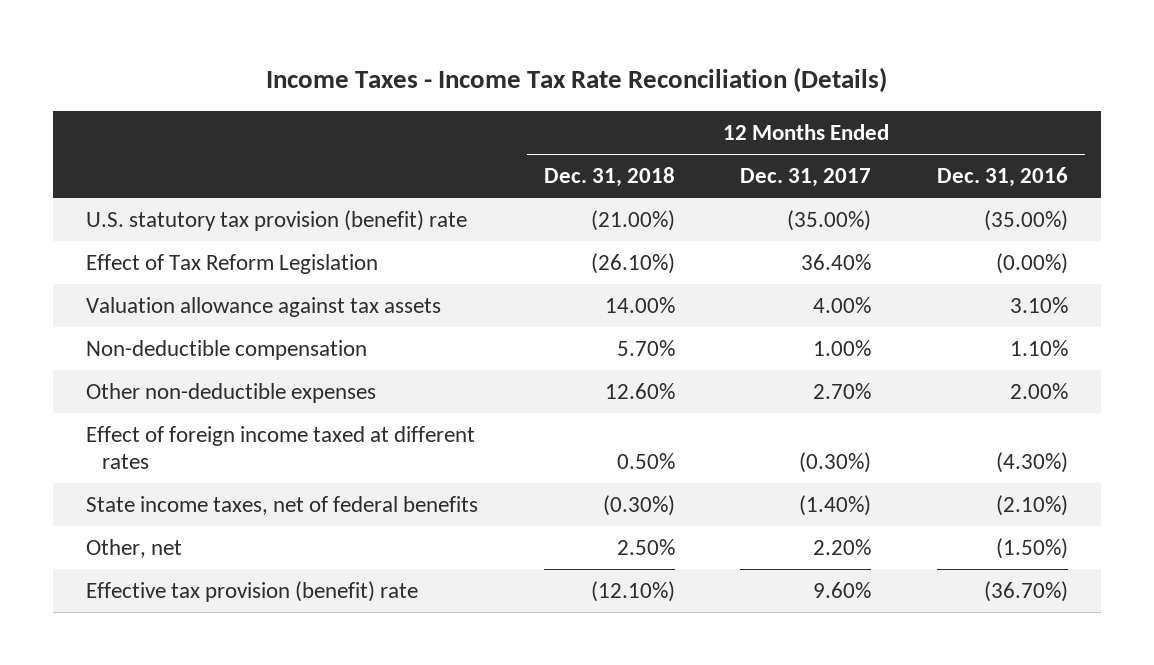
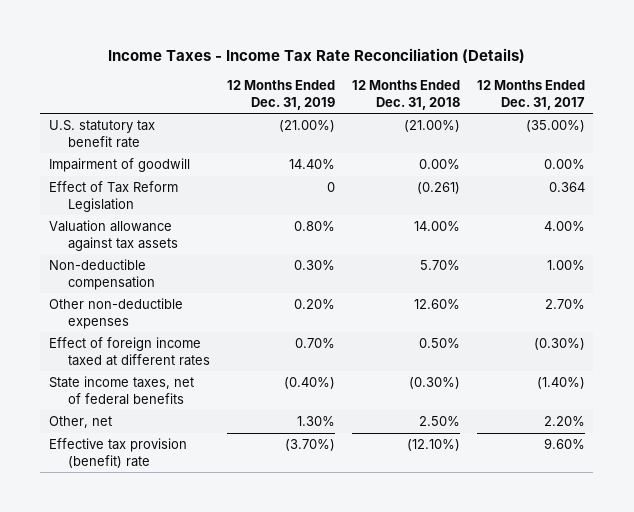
[937,167,1069,188] Dec. 31, 2016 -> none
none -> [226,79,335,110] 12 Months Ended Dec. 31, 2019
[85,209,467,231] U.S. statutory tax provision (benefit) rate -> [48,120,155,149] U.S. statutory tax benefit rate
none -> [48,158,190,173] Impairment of goodwill
[590,252,675,274] (26.10%) -> [416,182,460,195] (0.261)
[801,253,872,270] 36.40% -> [548,182,585,193] 0.364

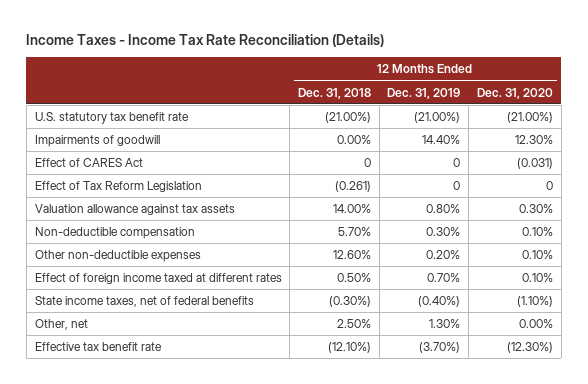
[476,79,585,110] 12 Months Ended Dec. 31, 2017 -> none
none -> [476,87,553,99] Dec. 31, 2020
[48,158,190,173] Impairment of goodwill -> [34,135,160,148] Impairments of goodwill
none -> [34,158,143,168] Effect of CARES Act
[48,438,187,469] Effective tax provision (benefit) rate -> [34,342,162,352] Effective tax benefit rate

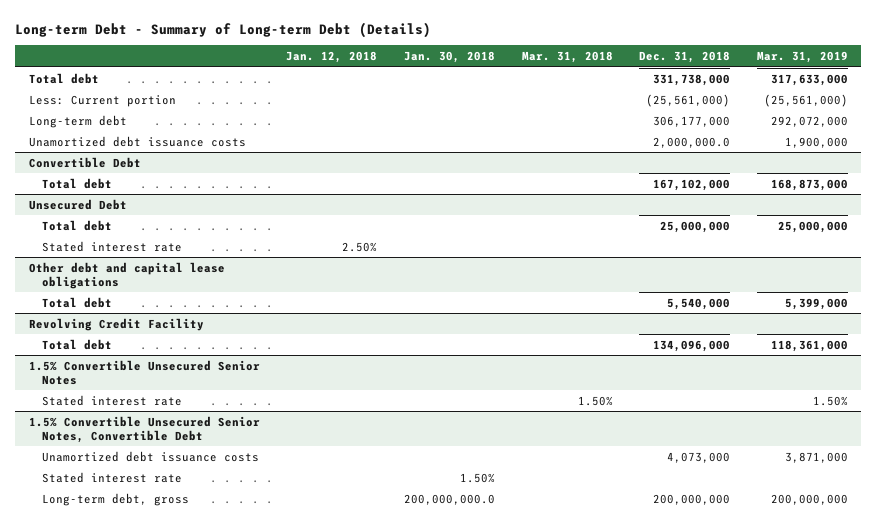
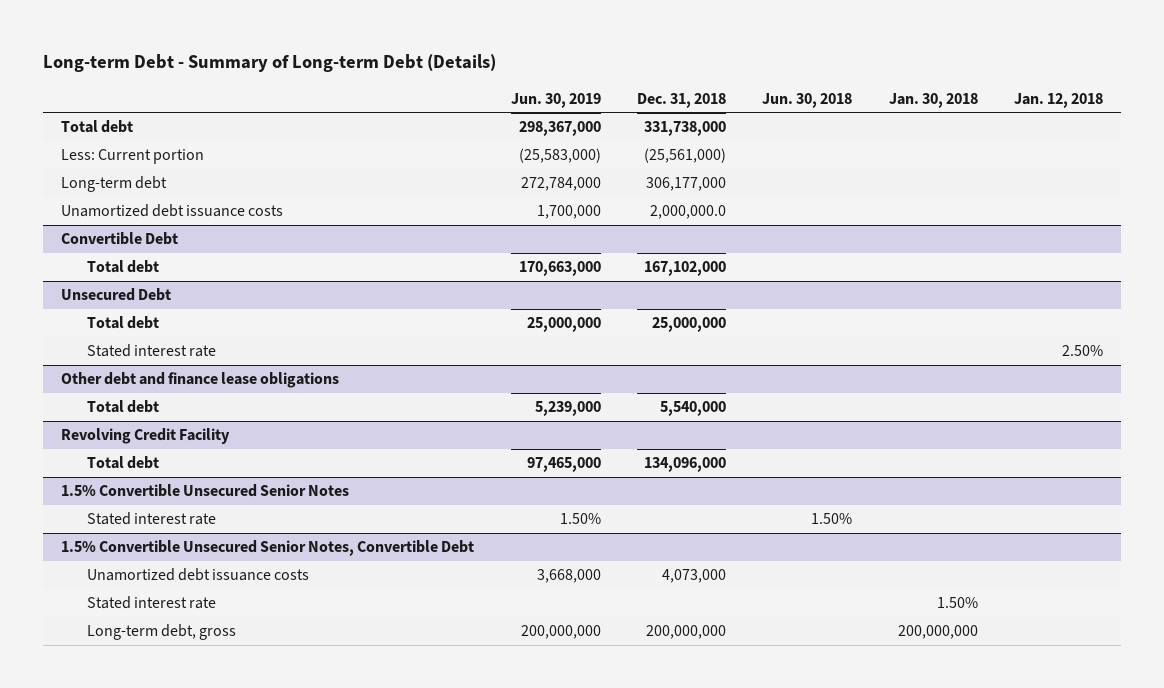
[521,51,613,64] Mar. 31, 2018 -> none
[756,51,848,64] Mar. 31, 2019 -> none
none -> [510,92,601,108] Jun. 30, 2019
none -> [762,92,853,108] Jun. 30, 2018
[28,261,225,289] Other debt and capital lease obligations -> [61,372,340,389] Other debt and finance lease obligations
[403,493,495,505] 200,000,000.0 -> [897,625,978,640] 200,000,000

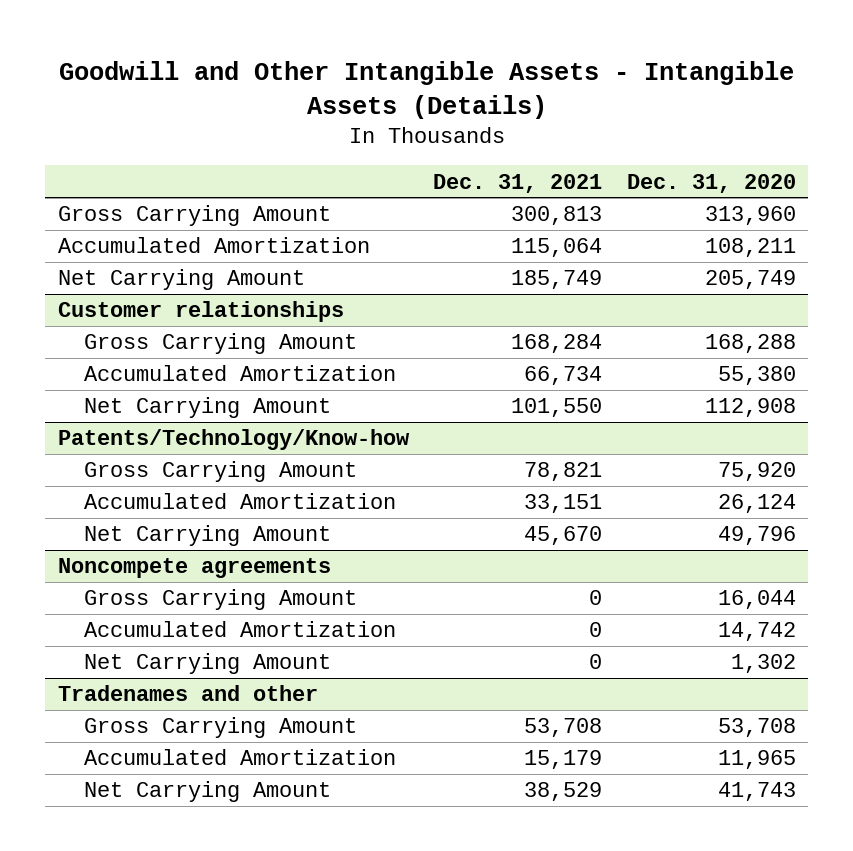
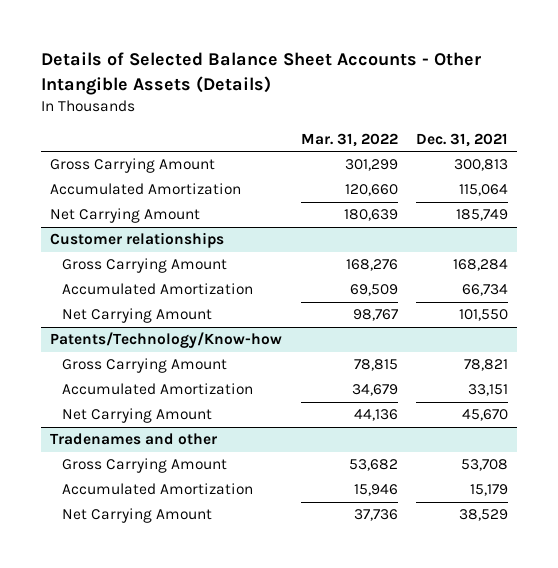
[58,60,794,119] Goodwill and Other Intangible Assets - Intangible Assets (Details) -> [40,52,481,95] Details of Selected Balance Sheet Accounts - Other Intangible Assets (Details)
[626,173,796,193] Dec. 31, 2020 -> none
none -> [300,132,398,147] Mar. 31, 2022
[57,558,331,579] Noncompete agreements -> none
[83,589,357,611] Gross Carrying Amount -> none
[83,621,396,638] Accumulated Amortization -> none
[83,653,331,675] Net Carrying Amount -> none

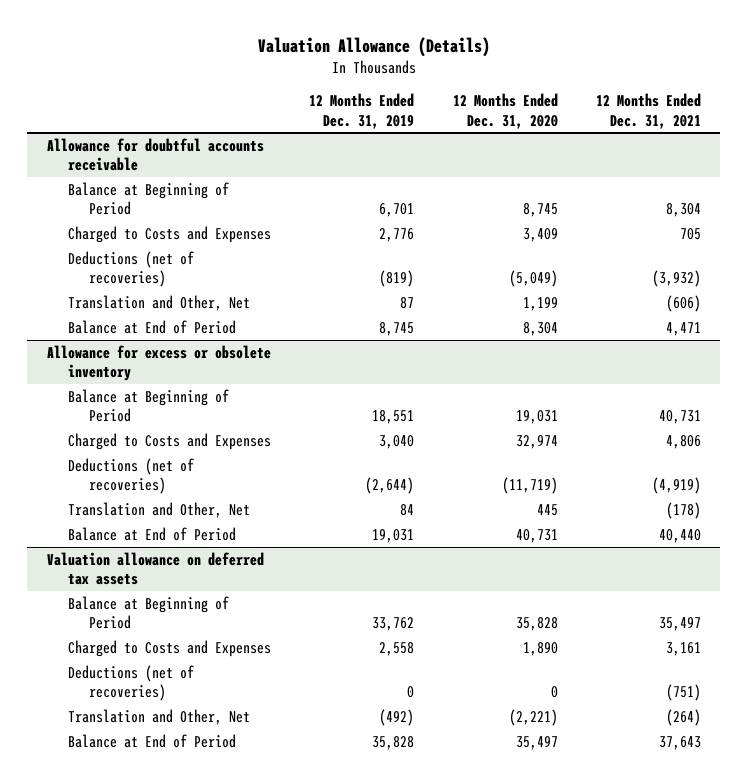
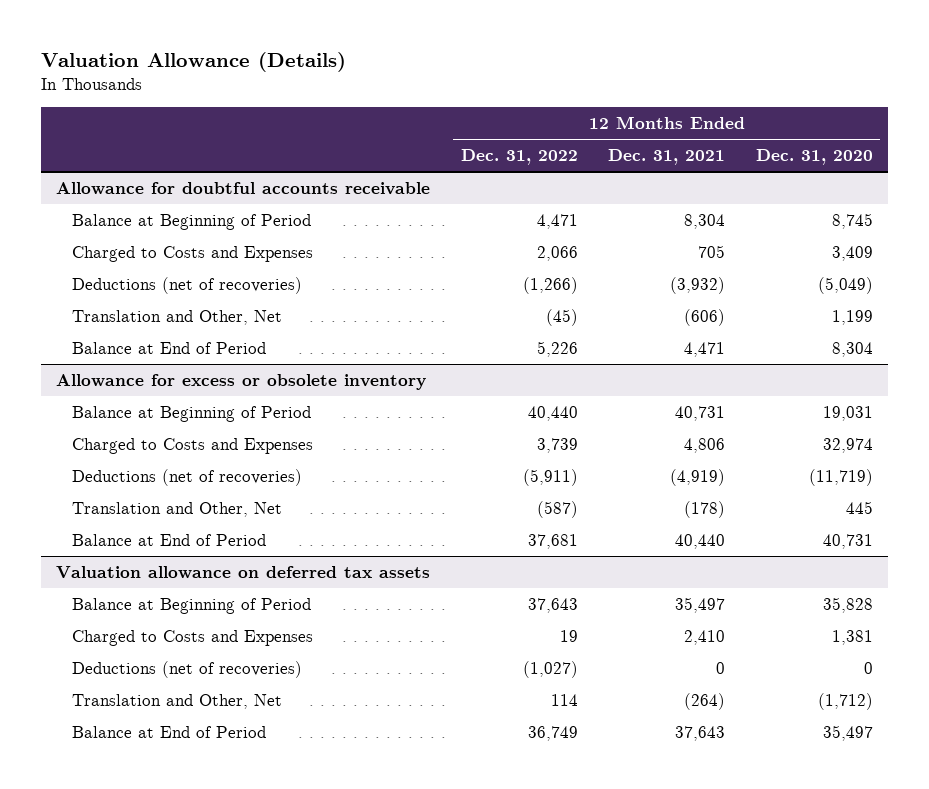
[309,93,415,129] 12 Months Ended Dec. 31, 2019 -> none
none -> [460,149,578,166] Dec. 31, 2022
[522,641,558,656] 1,890 -> [831,629,873,645] 1,381
[666,641,702,656] 3,161 -> [684,629,726,645] 2,410
[666,684,702,702] (751) -> [716,661,726,674] 0
[508,708,558,726] (2,221) -> [817,692,873,710] (1,712)

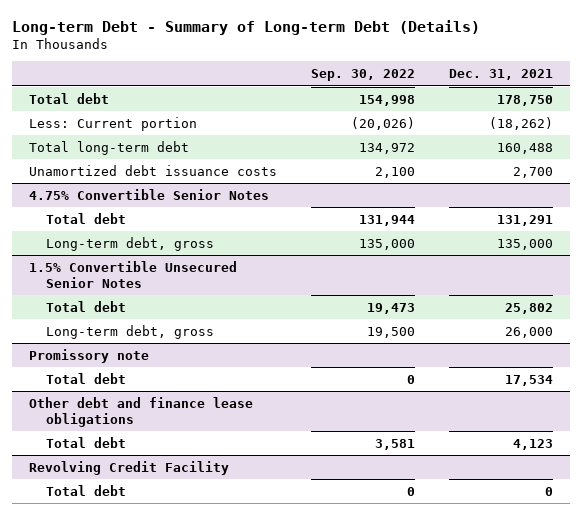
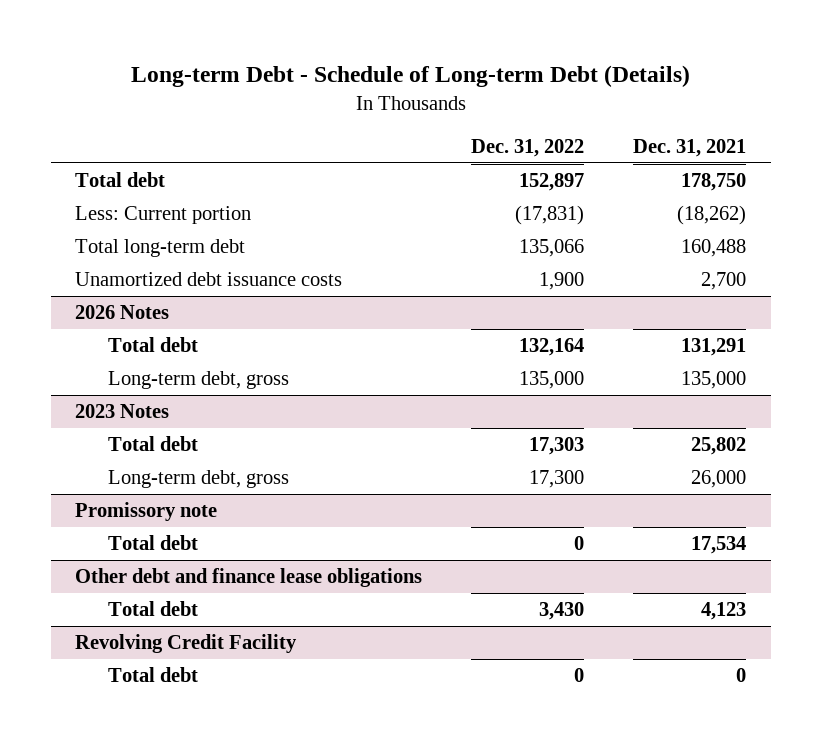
[11,19,480,35] Long-term Debt - Summary of Long-term Debt (Details) -> [130,65,690,88] Long-term Debt - Schedule of Long-term Debt (Details)
[310,69,415,82] Sep. 30, 2022 -> none
none -> [471,138,585,157] Dec. 31, 2022
[28,188,269,200] 4.75% Convertible Senior Notes -> [75,304,170,319] 2026 Notes
[28,260,237,288] 1.5% Convertible Unsecured Senior Notes -> [75,403,170,418] 2023 Notes

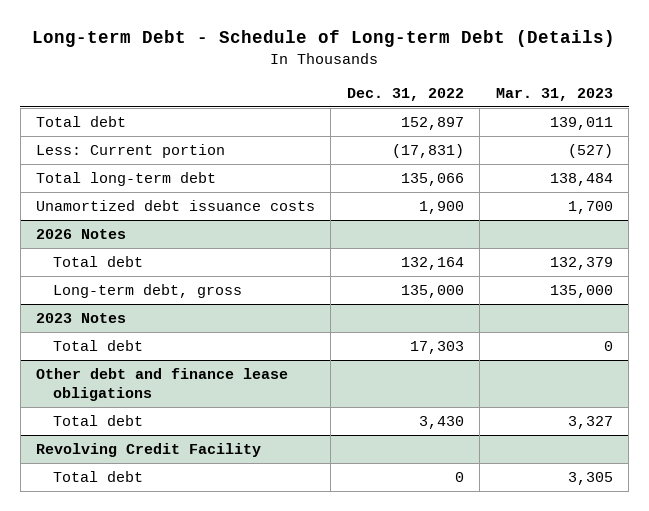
[633,138,747,157] Dec. 31, 2021 -> none
none -> [495,87,613,101] Mar. 31, 2023
[107,469,289,488] Long-term debt, gross -> none
[75,501,218,521] Promissory note -> none
[107,534,198,550] Total debt -> none

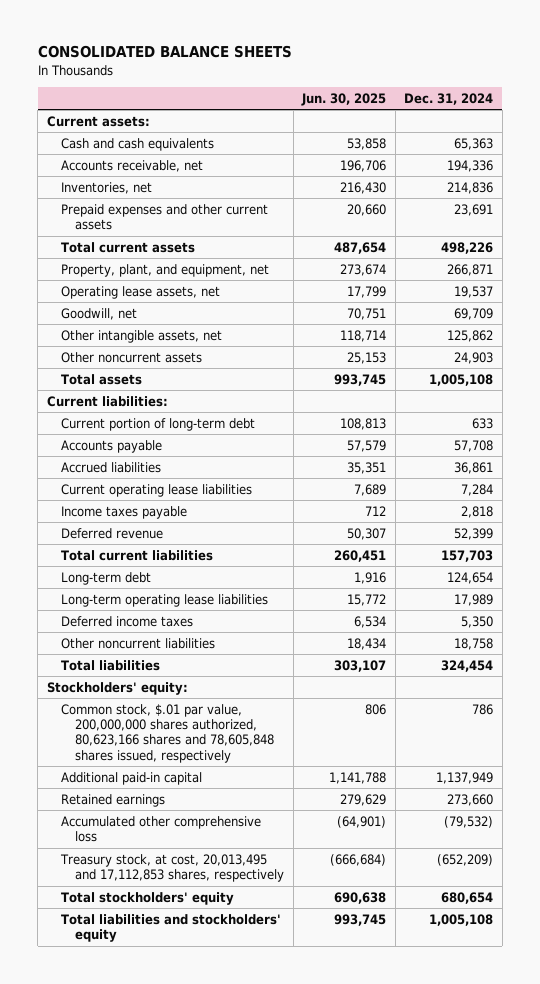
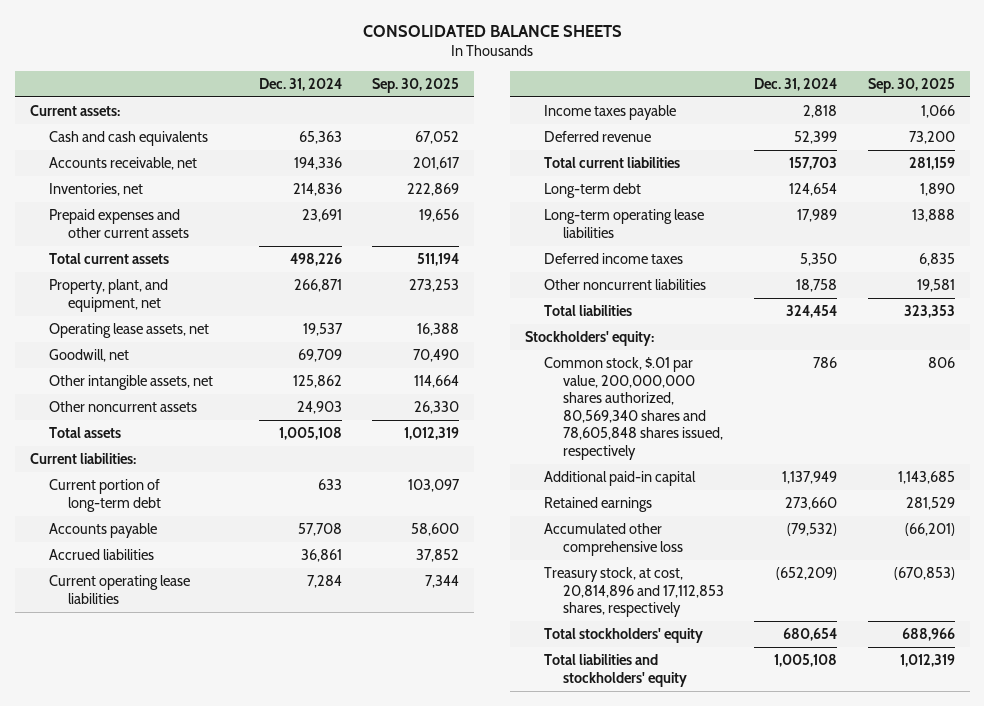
[301,92,387,106] Jun. 30, 2025 -> none
none -> [372,77,460,93] Sep. 30, 2025
[61,703,275,763] Common stock, $.01 par value, 200,000,000 shares authorized, 80,623,166 shares and 78,605,848 shares issued, respectively -> [544,357,724,460] Common stock, $.01 par value, 200,000,000 shares authorized, 80,569,340 shares and 78,605,848 shares issued, respectively
[60,853,285,883] Treasury stock, at cost, 20,013,495 and 17,112,853 shares, respectively -> [544,567,725,618] Treasury stock, at cost, 20,814,896 and 17,112,853 shares, respectively

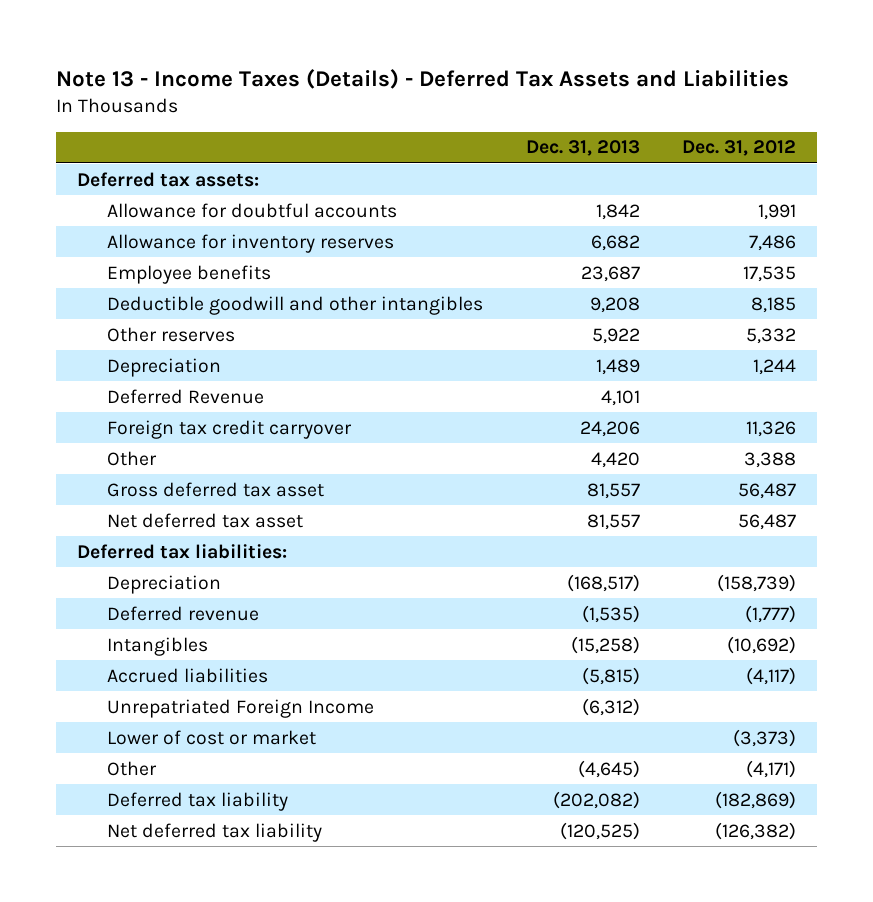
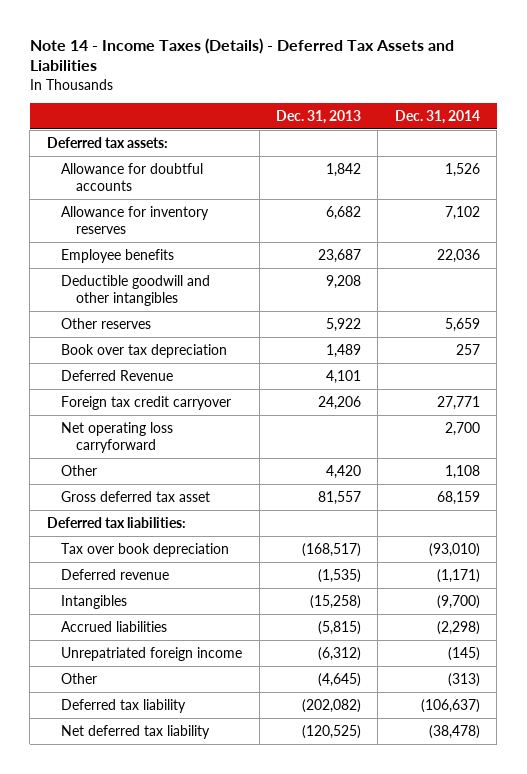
[55,68,789,89] Note 13 - Income Taxes (Details) - Deferred Tax Assets and Liabilities -> [29,37,454,72] Note 14 - Income Taxes (Details) - Deferred Tax Assets and Liabilities
[682,140,797,157] Dec. 31, 2012 -> none
none -> [394,109,480,124] Dec. 31, 2014
[107,357,222,377] Depreciation -> [61,343,228,358] Book over tax depreciation
none -> [61,421,174,454] Net operating loss carryforward
[107,512,304,528] Net deferred tax asset -> none
[107,574,222,594] Depreciation -> [61,542,230,557] Tax over book depreciation
[107,729,317,745] Lower of cost or market -> none
[107,698,375,718] Unrepatriated Foreign Income -> [61,646,243,661] Unrepatriated foreign income

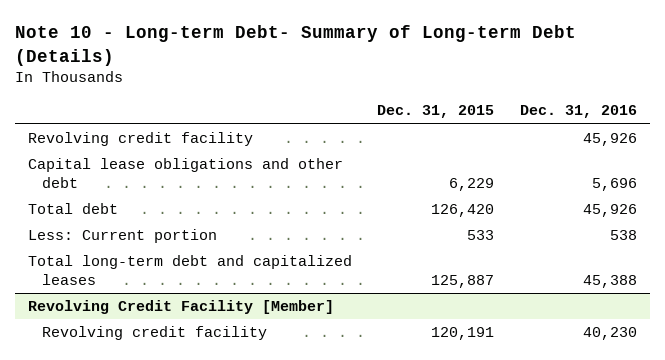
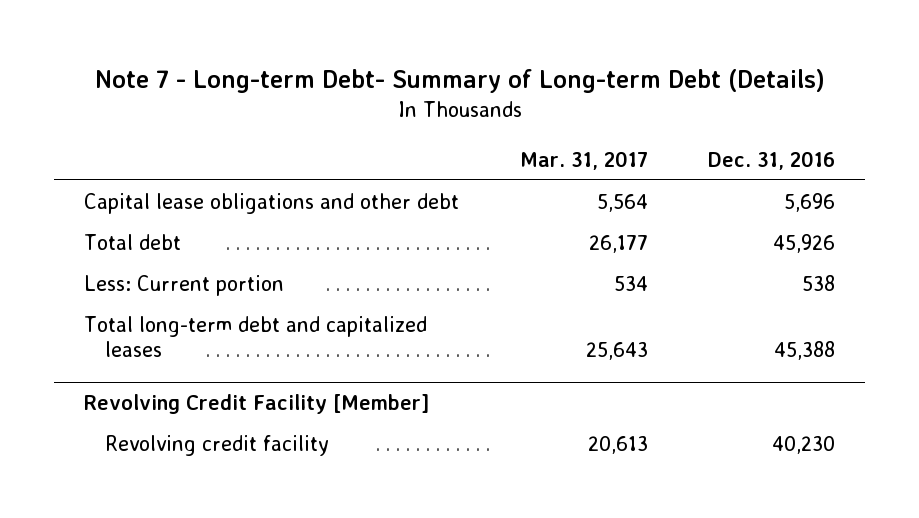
[15,25,577,66] Note 10 - Long-term Debt- Summary of Long-term Debt (Details) -> [94,68,825,93] Note 7 - Long-term Debt- Summary of Long-term Debt (Details)
[377,105,495,119] Dec. 31, 2015 -> none
none -> [519,150,648,170] Mar. 31, 2017
[27,132,253,147] Revolving credit facility -> none

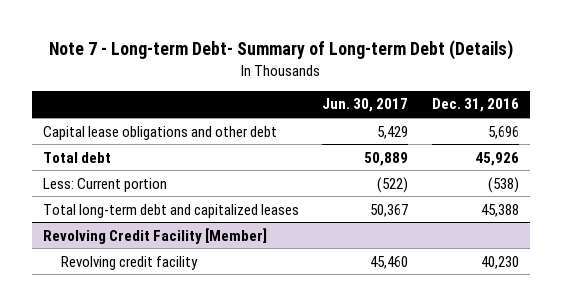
[519,150,648,170] Mar. 31, 2017 -> none
none -> [322,98,409,113] Jun. 30, 2017
[802,274,836,291] 538 -> [487,176,519,193] (538)

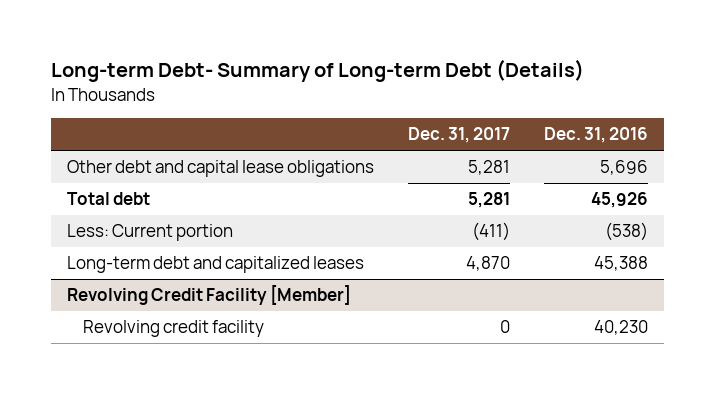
[48,40,513,61] Note 7 - Long-term Debt- Summary of Long-term Debt (Details) -> [50,59,584,83] Long-term Debt- Summary of Long-term Debt (Details)
[322,98,409,113] Jun. 30, 2017 -> none
none -> [408,127,511,144] Dec. 31, 2017
[43,125,278,140] Capital lease obligations and other debt -> [67,160,375,178] Other debt and capital lease obligations
[43,203,300,218] Total long-term debt and capitalized leases -> [67,256,365,274] Long-term debt and capitalized leases

